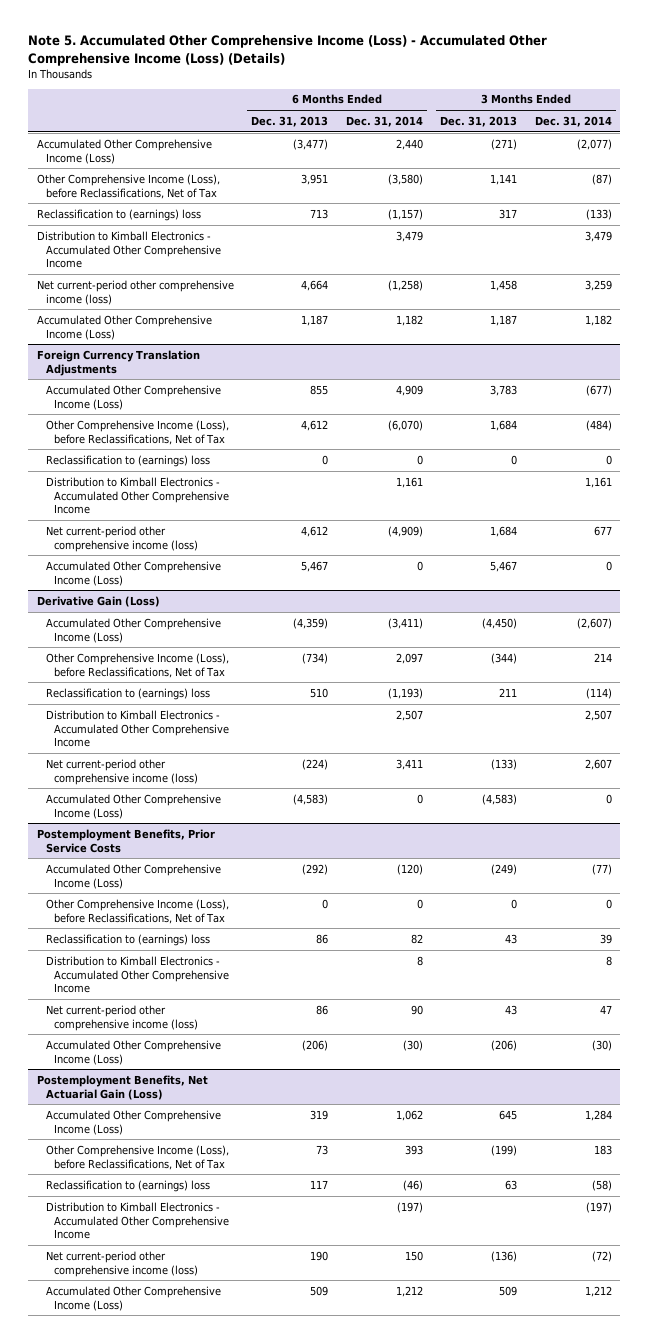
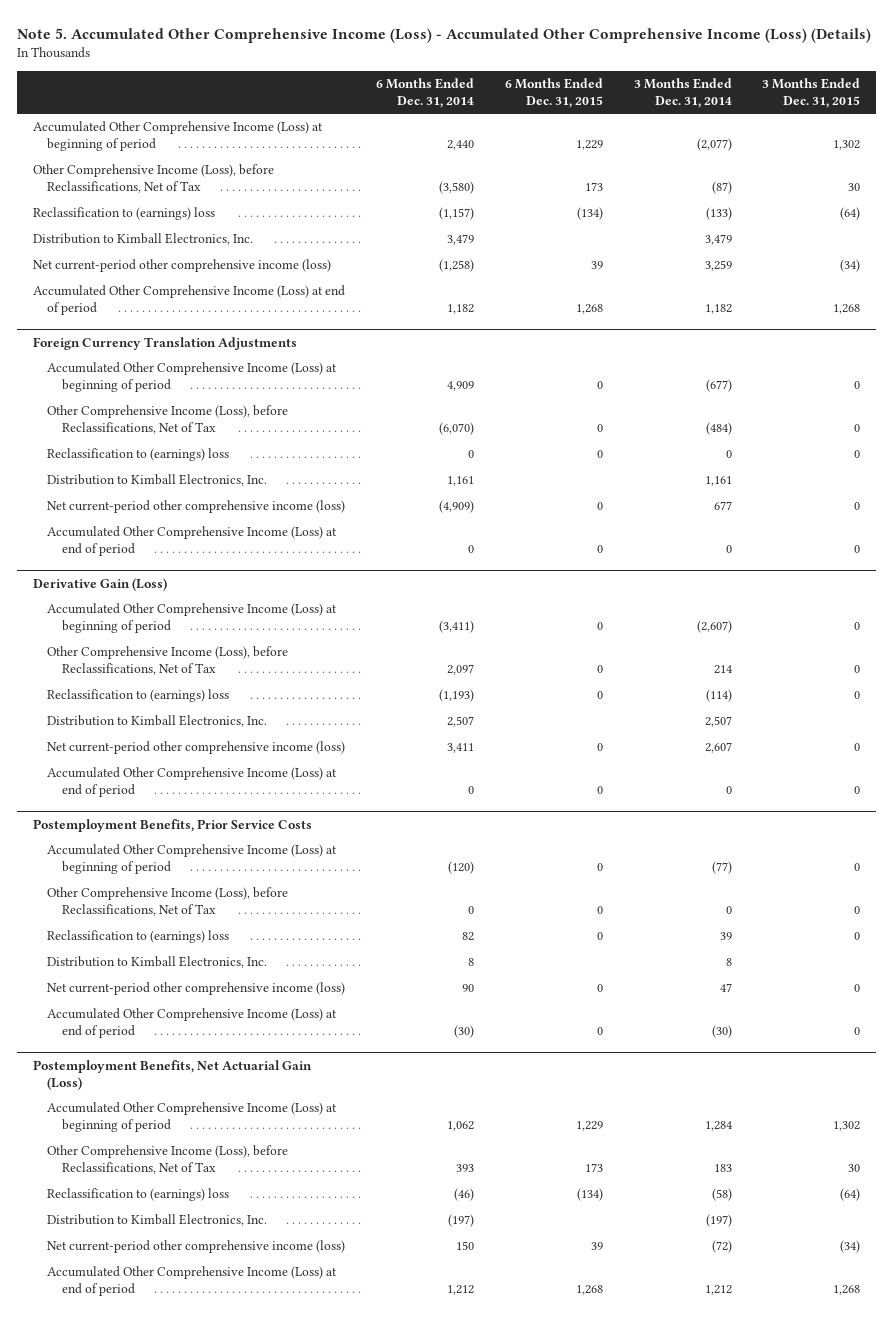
[251,115,329,127] Dec. 31, 2013 -> none
[440,115,518,127] Dec. 31, 2013 -> none
none -> [504,77,603,109] 6 Months Ended Dec. 31, 2015
none -> [762,77,861,109] 3 Months Ended Dec. 31, 2015
[37,138,213,164] Accumulated Other Comprehensive Income (Loss) -> [32,121,323,152] Accumulated Other Comprehensive Income (Loss) at beginning of period
[37,230,221,269] Distribution to Kimball Electronics - Accumulated Other Comprehensive Income -> [32,233,253,246] Distribution to Kimball Electronics, Inc.
[37,314,213,340] Accumulated Other Comprehensive Income (Loss) -> [32,285,345,316] Accumulated Other Comprehensive Income (Loss) at end of period
[45,384,221,410] Accumulated Other Comprehensive Income (Loss) -> [47,362,338,393] Accumulated Other Comprehensive Income (Loss) at beginning of period
[45,476,230,515] Distribution to Kimball Electronics - Accumulated Other Comprehensive Income -> [47,474,268,487] Distribution to Kimball Electronics, Inc.
[45,560,221,586] Accumulated Other Comprehensive Income (Loss) -> [47,526,338,557] Accumulated Other Comprehensive Income (Loss) at end of period
[45,617,221,643] Accumulated Other Comprehensive Income (Loss) -> [47,603,338,634] Accumulated Other Comprehensive Income (Loss) at beginning of period
[45,709,230,748] Distribution to Kimball Electronics - Accumulated Other Comprehensive Income -> [47,715,268,728] Distribution to Kimball Electronics, Inc.
[45,793,221,819] Accumulated Other Comprehensive Income (Loss) -> [47,767,338,798] Accumulated Other Comprehensive Income (Loss) at end of period
[45,863,221,889] Accumulated Other Comprehensive Income (Loss) -> [47,844,338,875] Accumulated Other Comprehensive Income (Loss) at beginning of period
[45,955,230,994] Distribution to Kimball Electronics - Accumulated Other Comprehensive Income -> [47,956,268,969] Distribution to Kimball Electronics, Inc.
[45,1039,221,1065] Accumulated Other Comprehensive Income (Loss) -> [47,1008,338,1039] Accumulated Other Comprehensive Income (Loss) at end of period
[45,1109,221,1135] Accumulated Other Comprehensive Income (Loss) -> [47,1102,338,1133] Accumulated Other Comprehensive Income (Loss) at beginning of period
[45,1201,230,1240] Distribution to Kimball Electronics - Accumulated Other Comprehensive Income -> [47,1214,268,1227] Distribution to Kimball Electronics, Inc.
[45,1285,221,1311] Accumulated Other Comprehensive Income (Loss) -> [47,1266,338,1297] Accumulated Other Comprehensive Income (Loss) at end of period

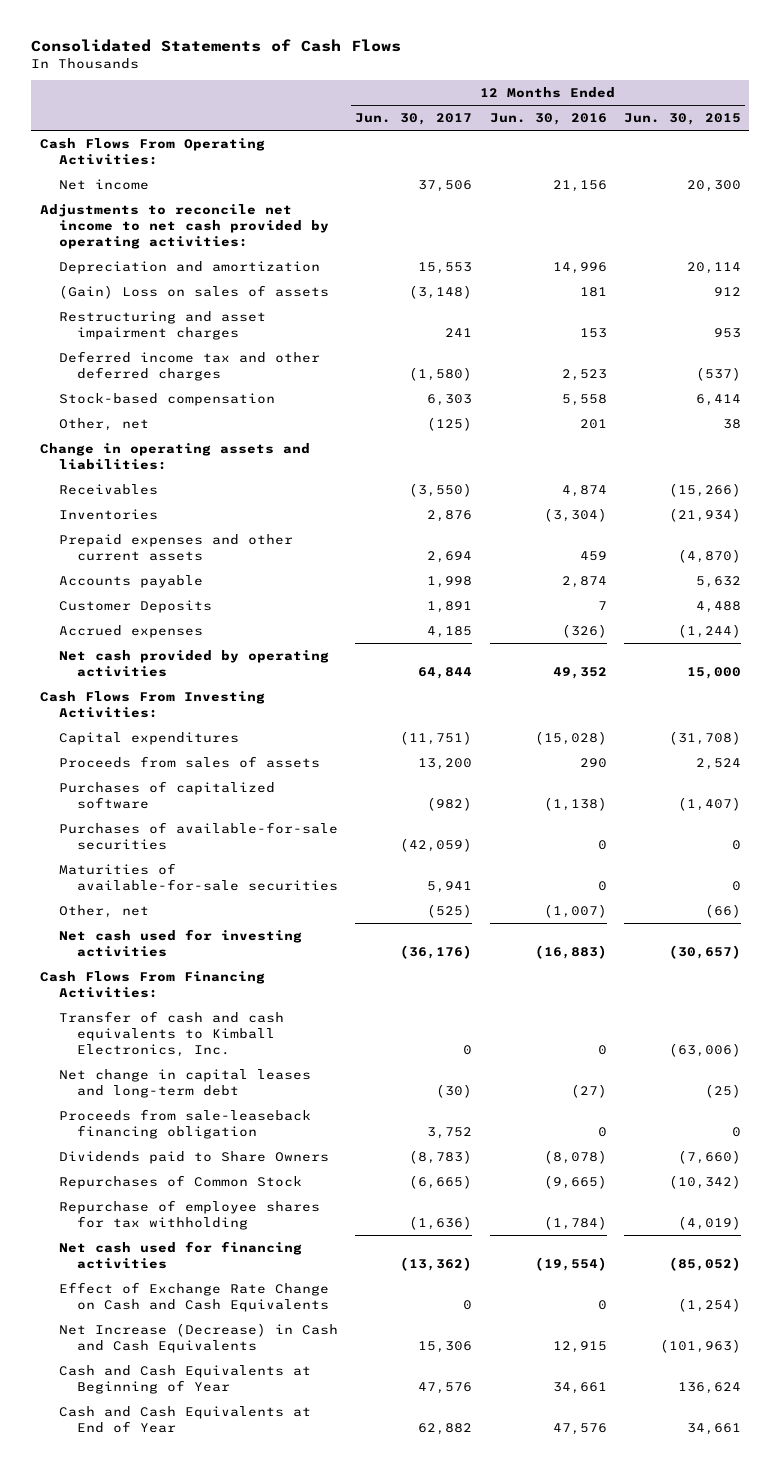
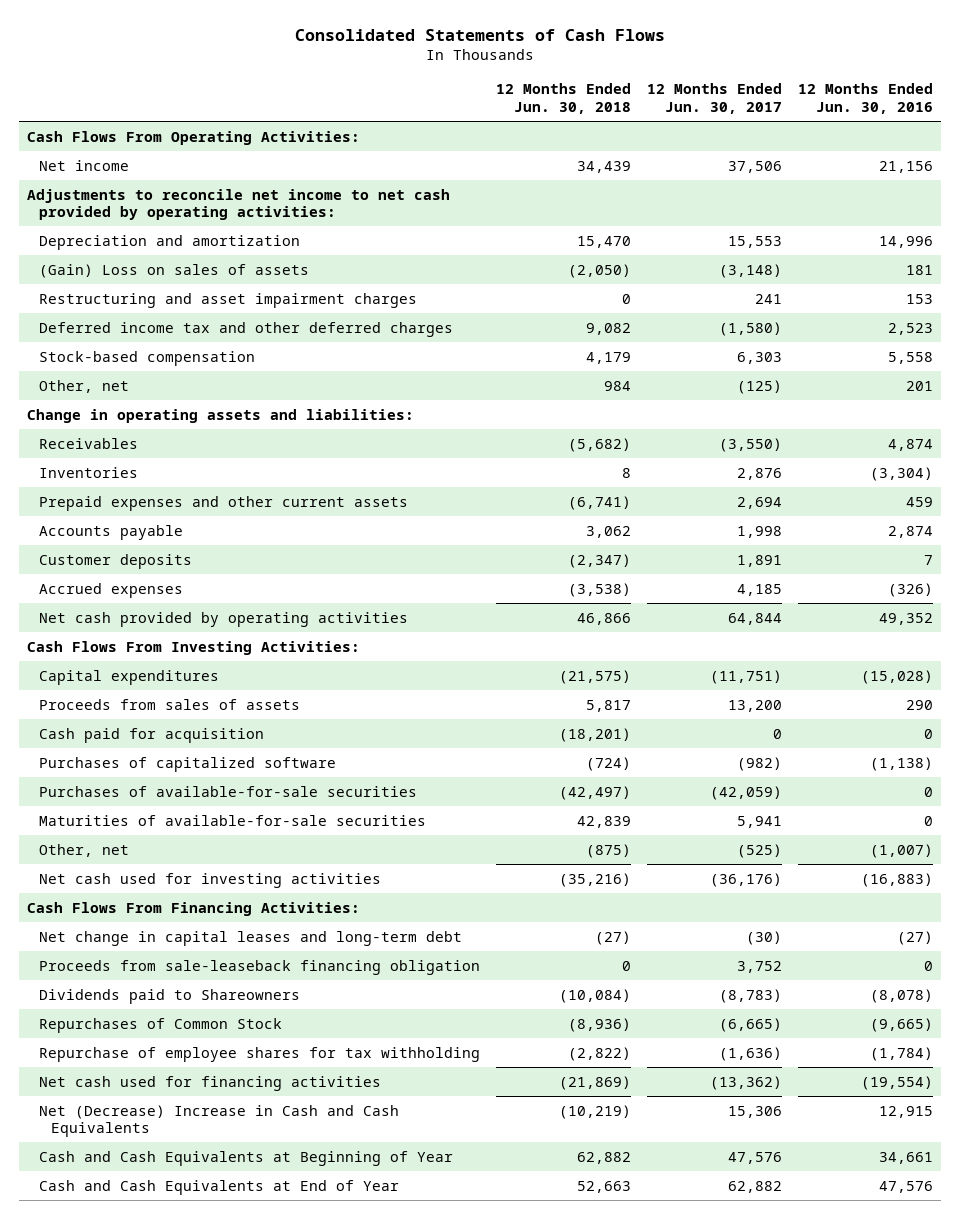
[623,113,741,126] Jun. 30, 2015 -> none
none -> [495,83,631,115] 12 Months Ended Jun. 30, 2018
[58,599,212,613] Customer Deposits -> [38,553,192,569] Customer deposits
none -> [38,727,264,743] Cash paid for acquisition
[58,1010,284,1058] Transfer of cash and cash equivalents to Kimball Electronics, Inc. -> none
[58,1150,329,1164] Dividends paid to Share Owners -> [38,988,300,1004] Dividends paid to Shareowners
[58,1281,330,1313] Effect of Exchange Rate Change on Cash and Cash Equivalents -> none
[58,1322,338,1354] Net Increase (Decrease) in Cash and Cash Equivalents -> [38,1104,399,1138] Net (Decrease) Increase in Cash and Cash Equivalents

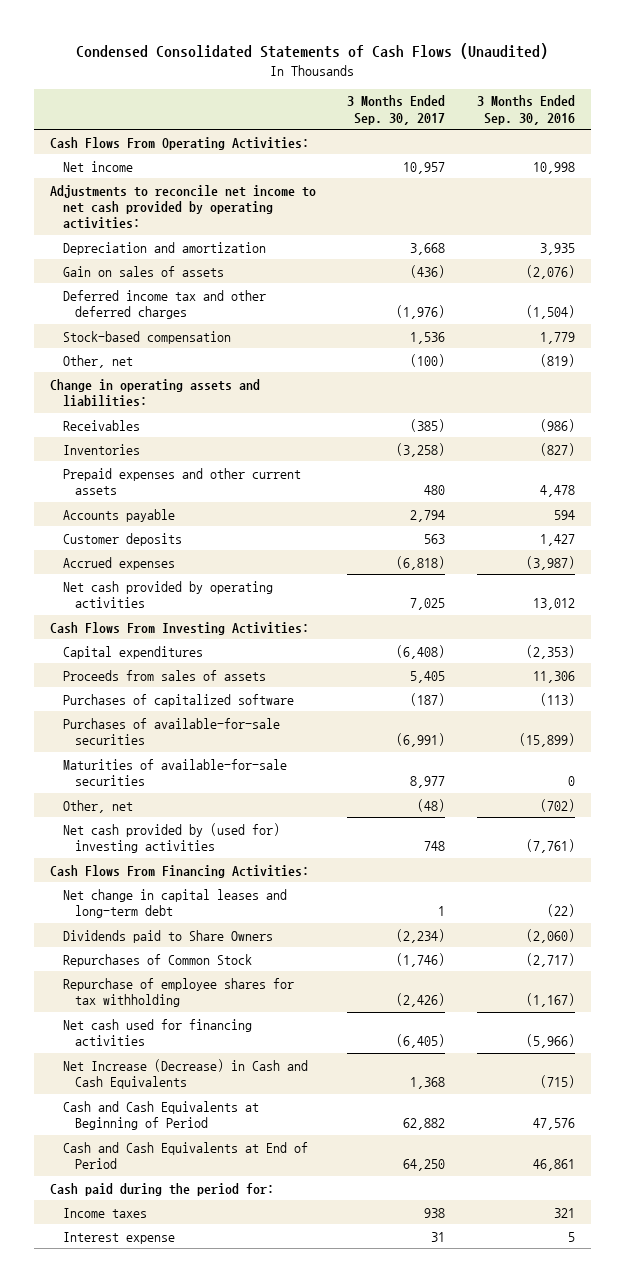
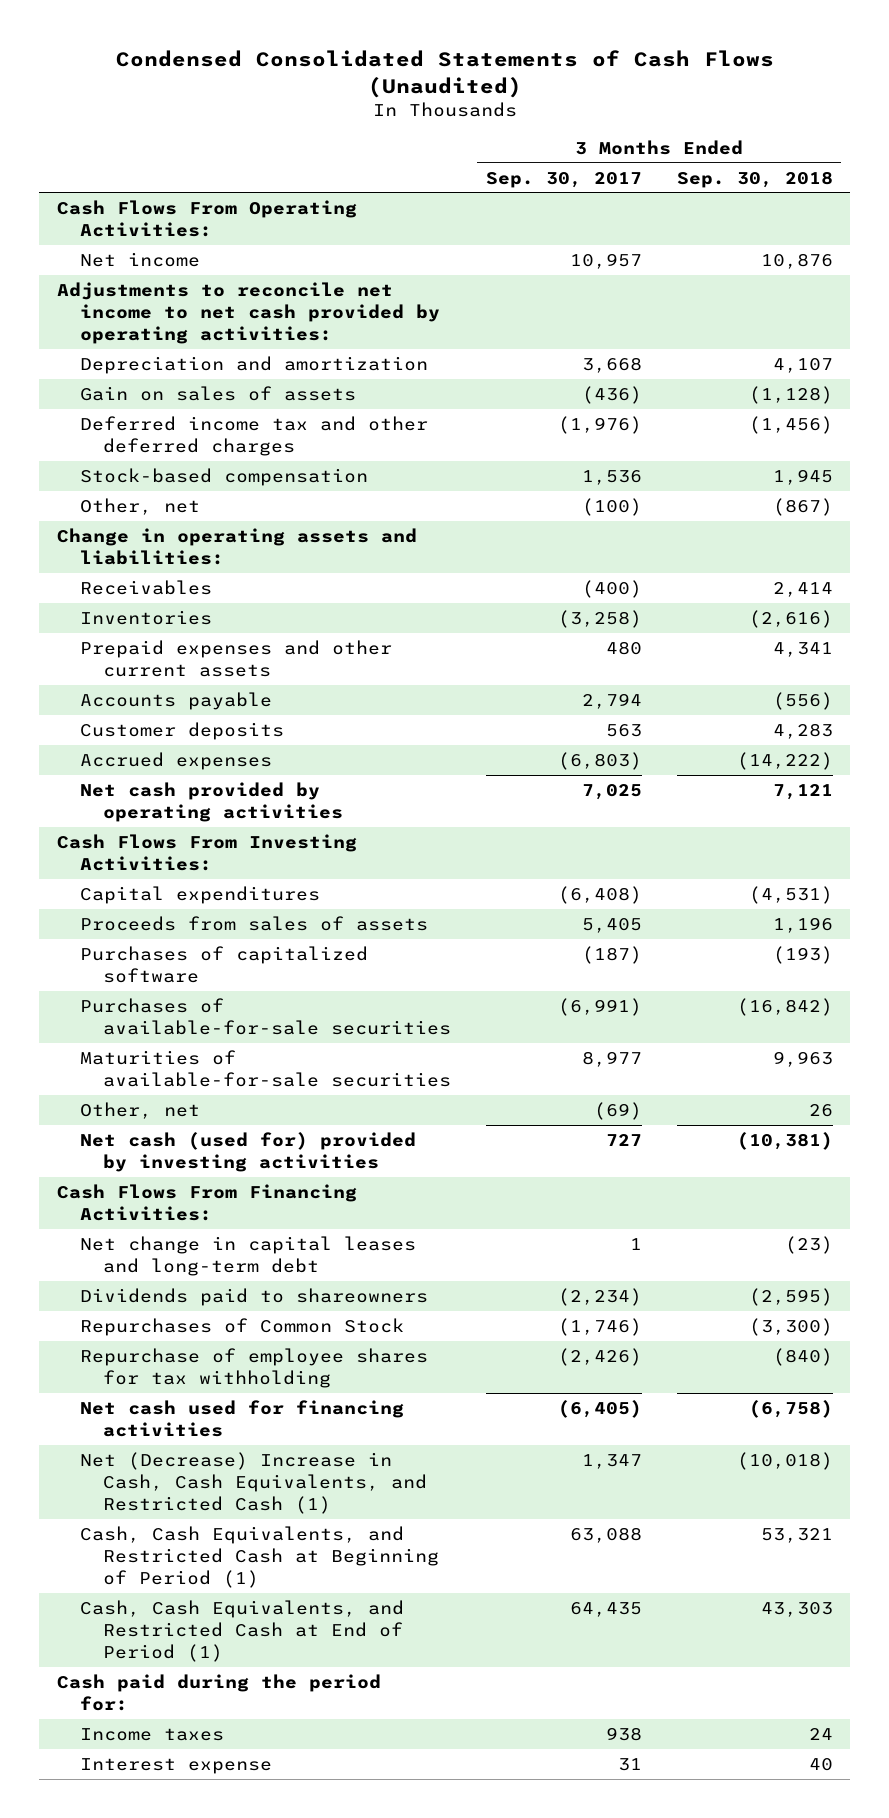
[476,95,575,125] 3 Months Ended Sep. 30, 2016 -> none
none -> [676,170,833,188] Sep. 30, 2018
[410,418,446,432] (385) -> [581,579,642,598] (400)
[396,555,446,570] (6,818) -> [557,751,642,770] (6,803)
[417,798,446,812] (48) -> [593,1101,642,1120] (69)
[62,822,280,853] Net cash provided by (used for) investing activities -> [79,1131,416,1172] Net cash (used for) provided by investing activities
[424,840,446,851] 748 -> [605,1133,642,1146] 727
[62,929,273,943] Dividends paid to Share Owners -> [79,1287,428,1306] Dividends paid to shareowners
[62,1058,308,1089] Net Increase (Decrease) in Cash and Cash Equivalents -> [79,1451,427,1515] Net (Decrease) Increase in Cash, Cash Equivalents, and Restricted Cash (1)
[410,1076,446,1089] 1,368 -> [581,1453,642,1469] 1,347
[62,1100,259,1130] Cash and Cash Equivalents at Beginning of Period -> [79,1525,439,1589] Cash, Cash Equivalents, and Restricted Cash at Beginning of Period (1)
[403,1117,446,1130] 62,882 -> [569,1526,642,1543] 63,088
[62,1141,308,1169] Cash and Cash Equivalents at End of Period -> [79,1599,404,1663] Cash, Cash Equivalents, and Restricted Cash at End of Period (1)
[403,1158,446,1171] 64,250 -> [569,1601,642,1617] 64,435

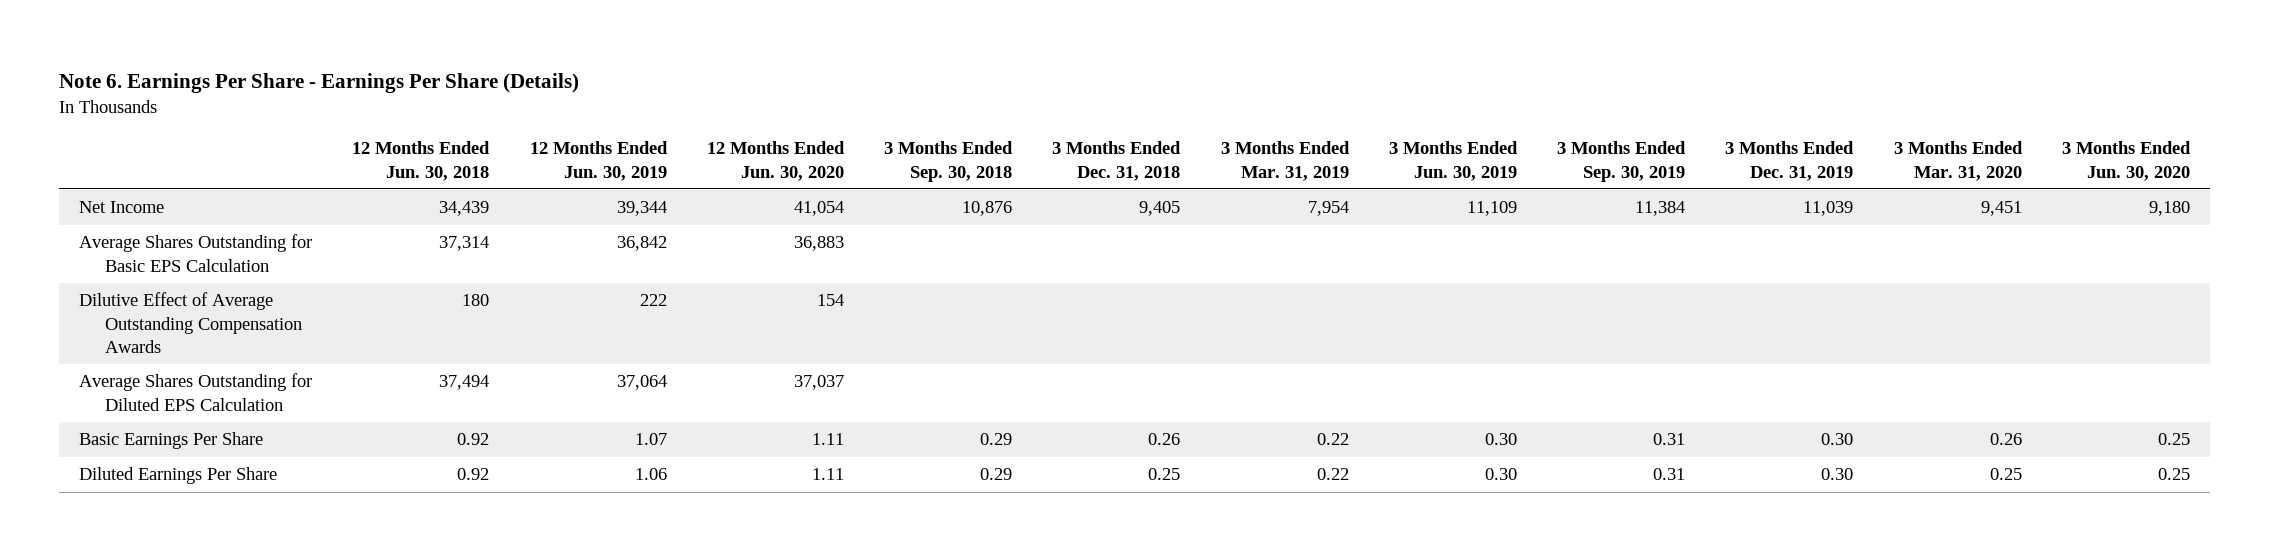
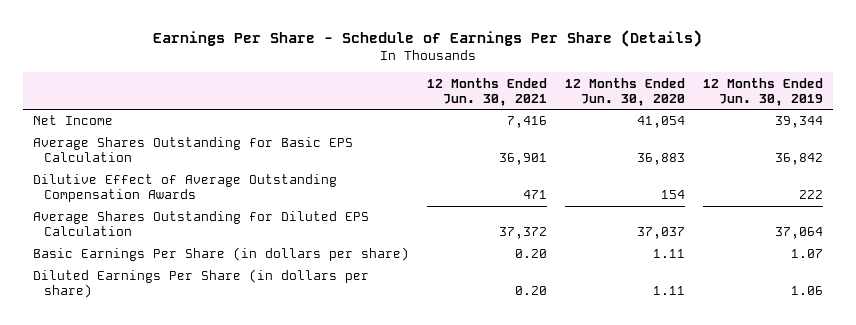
[59,72,580,93] Note 6. Earnings Per Share - Earnings Per Share (Details) -> [153,29,703,47] Earnings Per Share - Schedule of Earnings Per Share (Details)
[352,141,491,181] 12 Months Ended Jun. 30, 2018 -> none
[884,141,1014,182] 3 Months Ended Sep. 30, 2018 -> none
[1052,141,1182,181] 3 Months Ended Dec. 31, 2018 -> none
[1220,141,1350,181] 3 Months Ended Mar. 31, 2019 -> none
[1388,141,1518,181] 3 Months Ended Jun. 30, 2019 -> none
[1557,141,1687,182] 3 Months Ended Sep. 30, 2019 -> none
[1725,141,1855,181] 3 Months Ended Dec. 31, 2019 -> none
[1893,141,2023,181] 3 Months Ended Mar. 31, 2020 -> none
[2061,141,2191,181] 3 Months Ended Jun. 30, 2020 -> none
none -> [426,77,547,106] 12 Months Ended Jun. 30, 2021
[79,432,264,450] Basic Earnings Per Share -> [32,247,409,262] Basic Earnings Per Share (in dollars per share)
[79,467,278,485] Diluted Earnings Per Share -> [32,269,369,299] Diluted Earnings Per Share (in dollars per share)

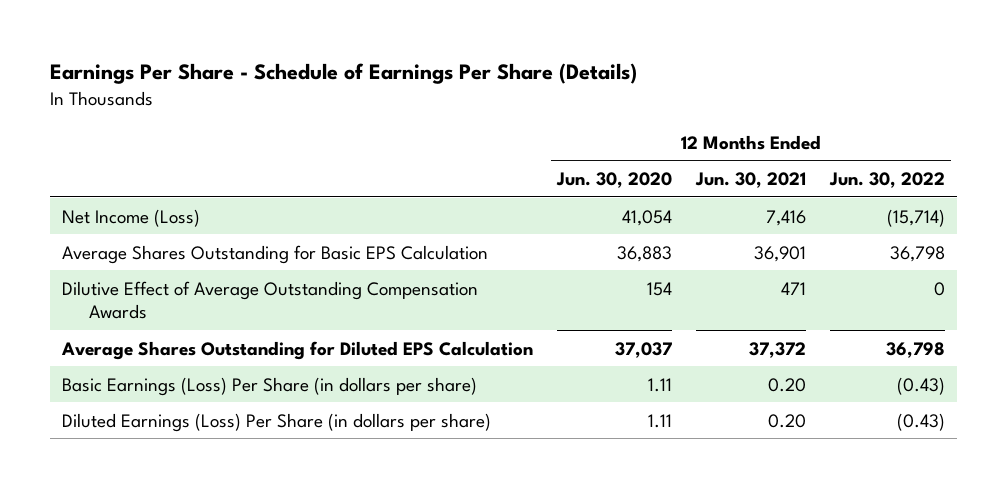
[703,77,824,106] 12 Months Ended Jun. 30, 2019 -> none
none -> [828,172,945,189] Jun. 30, 2022
[32,115,113,126] Net Income -> [61,208,200,227] Net Income (Loss)
[32,247,409,262] Basic Earnings Per Share (in dollars per share) -> [61,376,477,396] Basic Earnings (Loss) Per Share (in dollars per share)
[32,269,369,299] Diluted Earnings Per Share (in dollars per share) -> [61,412,491,432] Diluted Earnings (Loss) Per Share (in dollars per share)

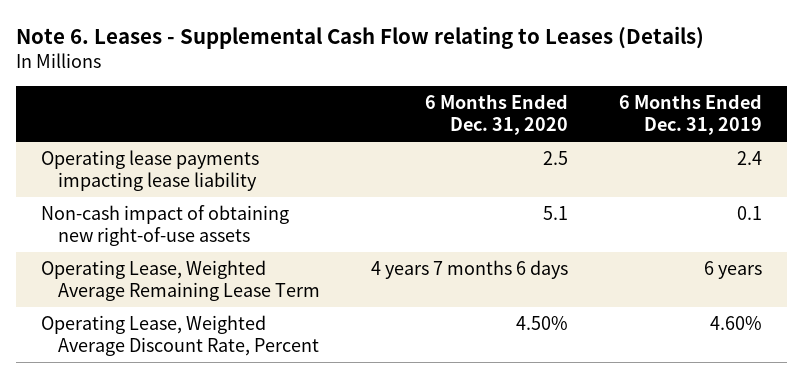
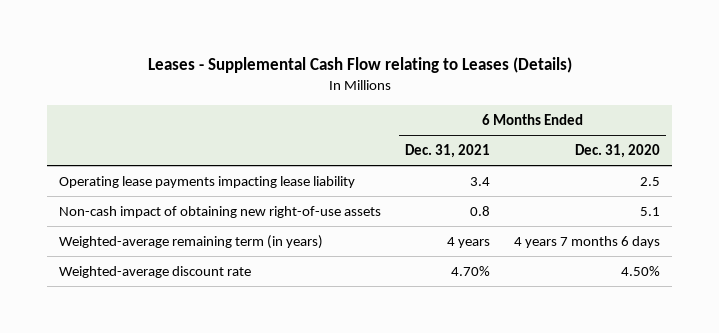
[15,25,704,49] Note 6. Leases - Supplemental Cash Flow relating to Leases (Details) -> [147,57,572,74] Leases - Supplemental Cash Flow relating to Leases (Details)
[618,93,762,136] 6 Months Ended Dec. 31, 2019 -> none
none -> [405,143,491,158] Dec. 31, 2021
[41,260,320,302] Operating Lease, Weighted Average Remaining Lease Term -> [59,234,324,249] Weighted-average remaining term (in years)
[41,315,319,357] Operating Lease, Weighted Average Discount Rate, Percent -> [59,265,252,278] Weighted-average discount rate

